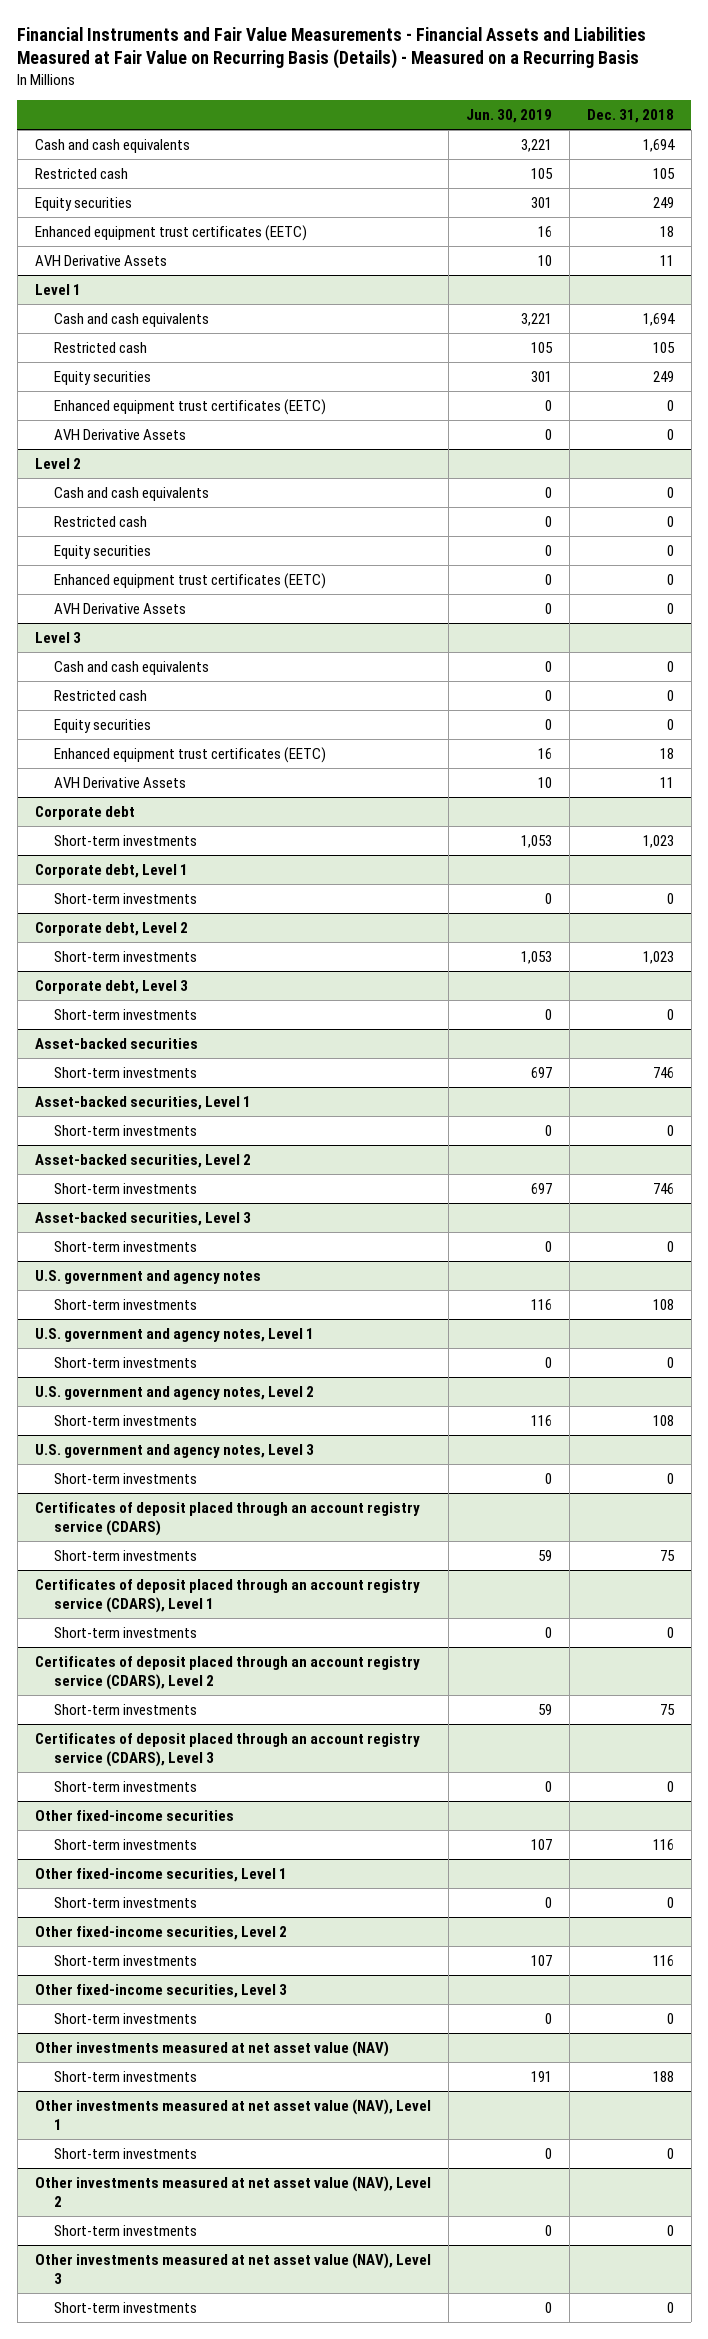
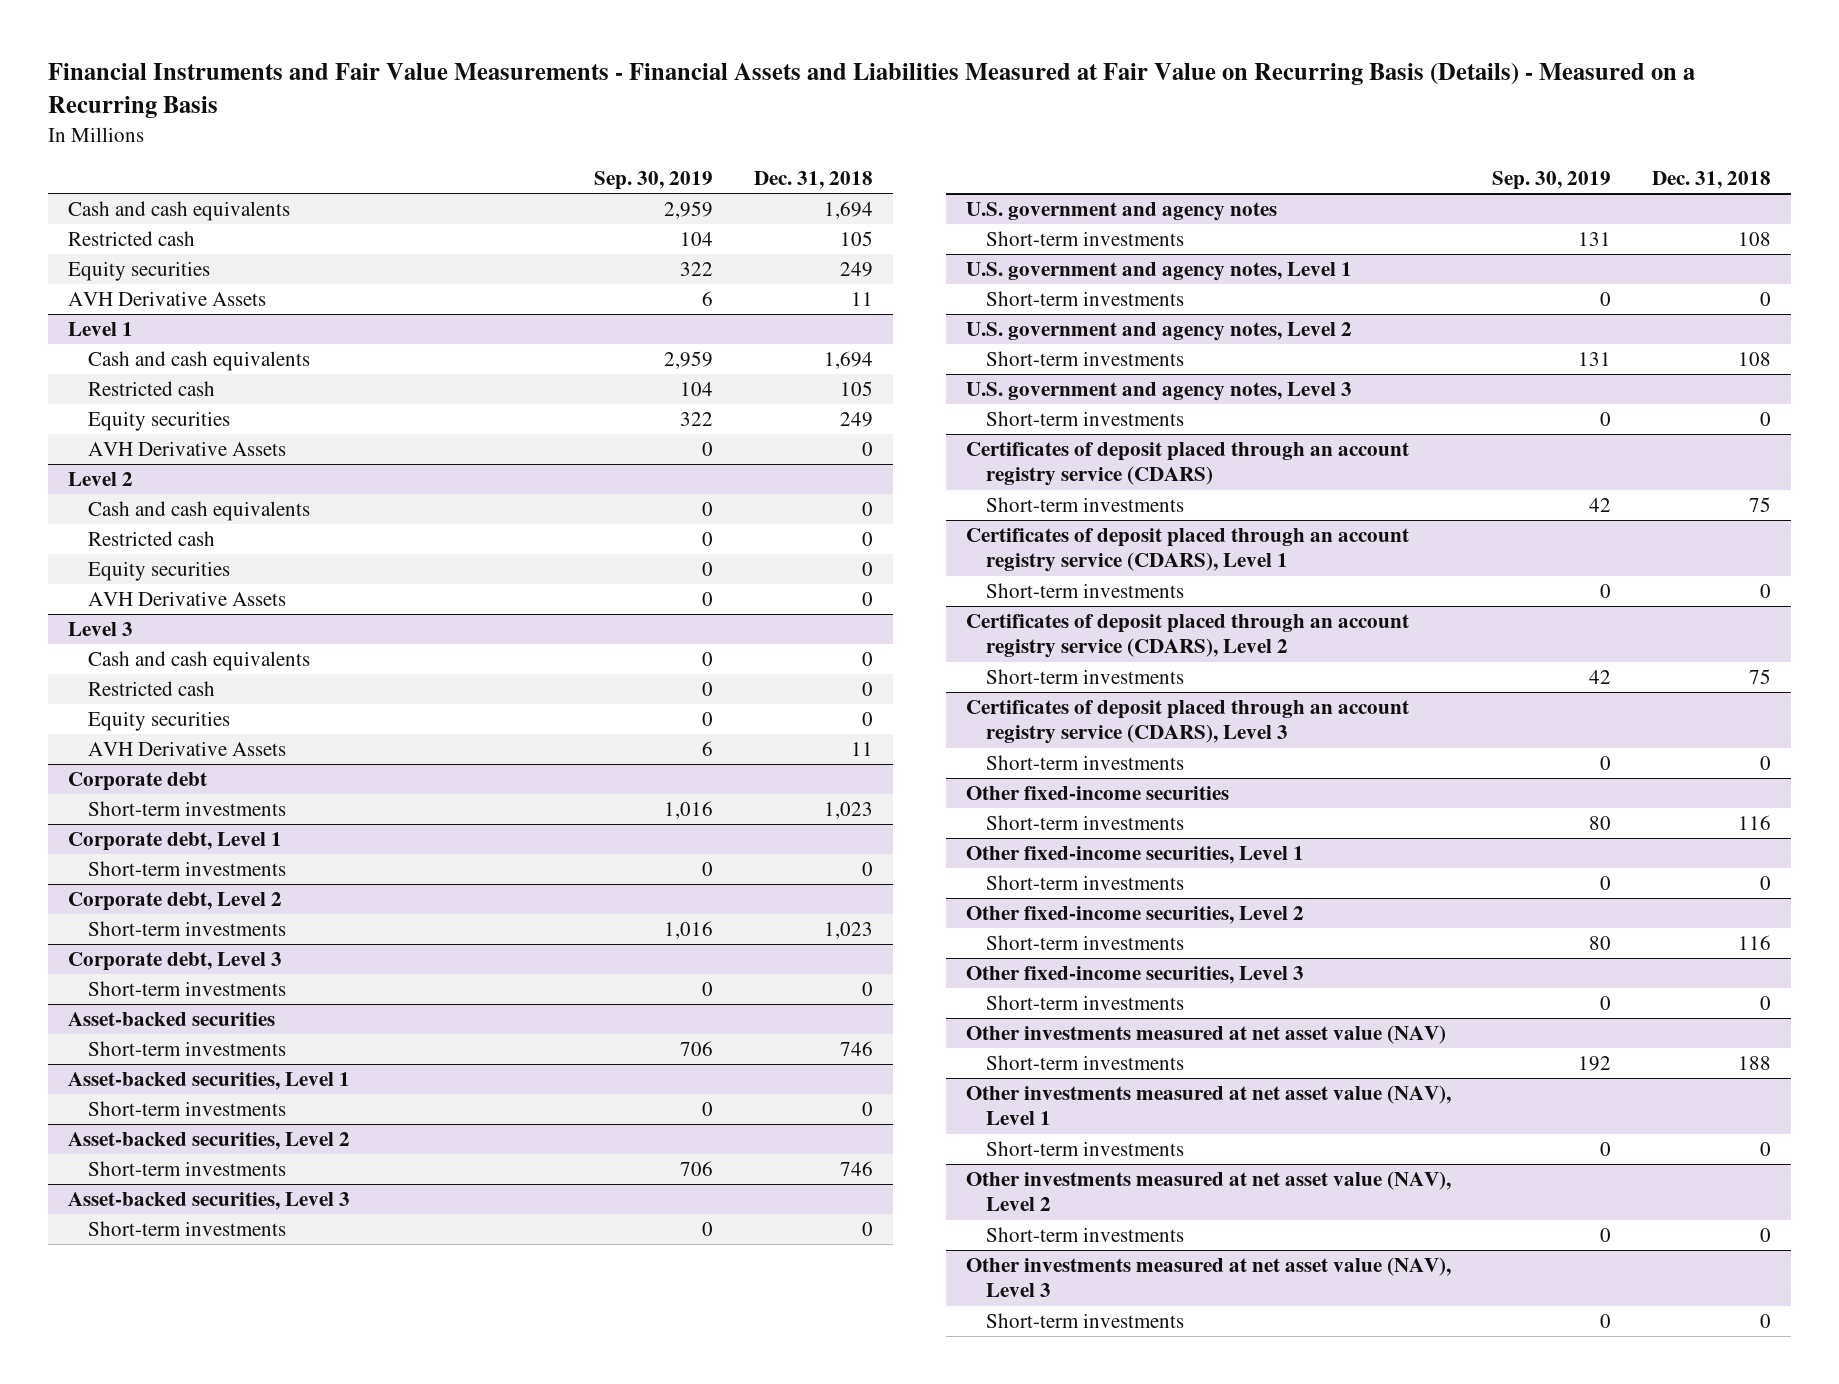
[465,109,552,124] Jun. 30, 2019 -> none
none -> [593,170,713,190] Sep. 30, 2019
[34,224,307,241] Enhanced equipment trust certificates (EETC) -> none
[53,398,326,415] Enhanced equipment trust certificates (EETC) -> none
[53,572,326,589] Enhanced equipment trust certificates (EETC) -> none
[53,746,326,763] Enhanced equipment trust certificates (EETC) -> none

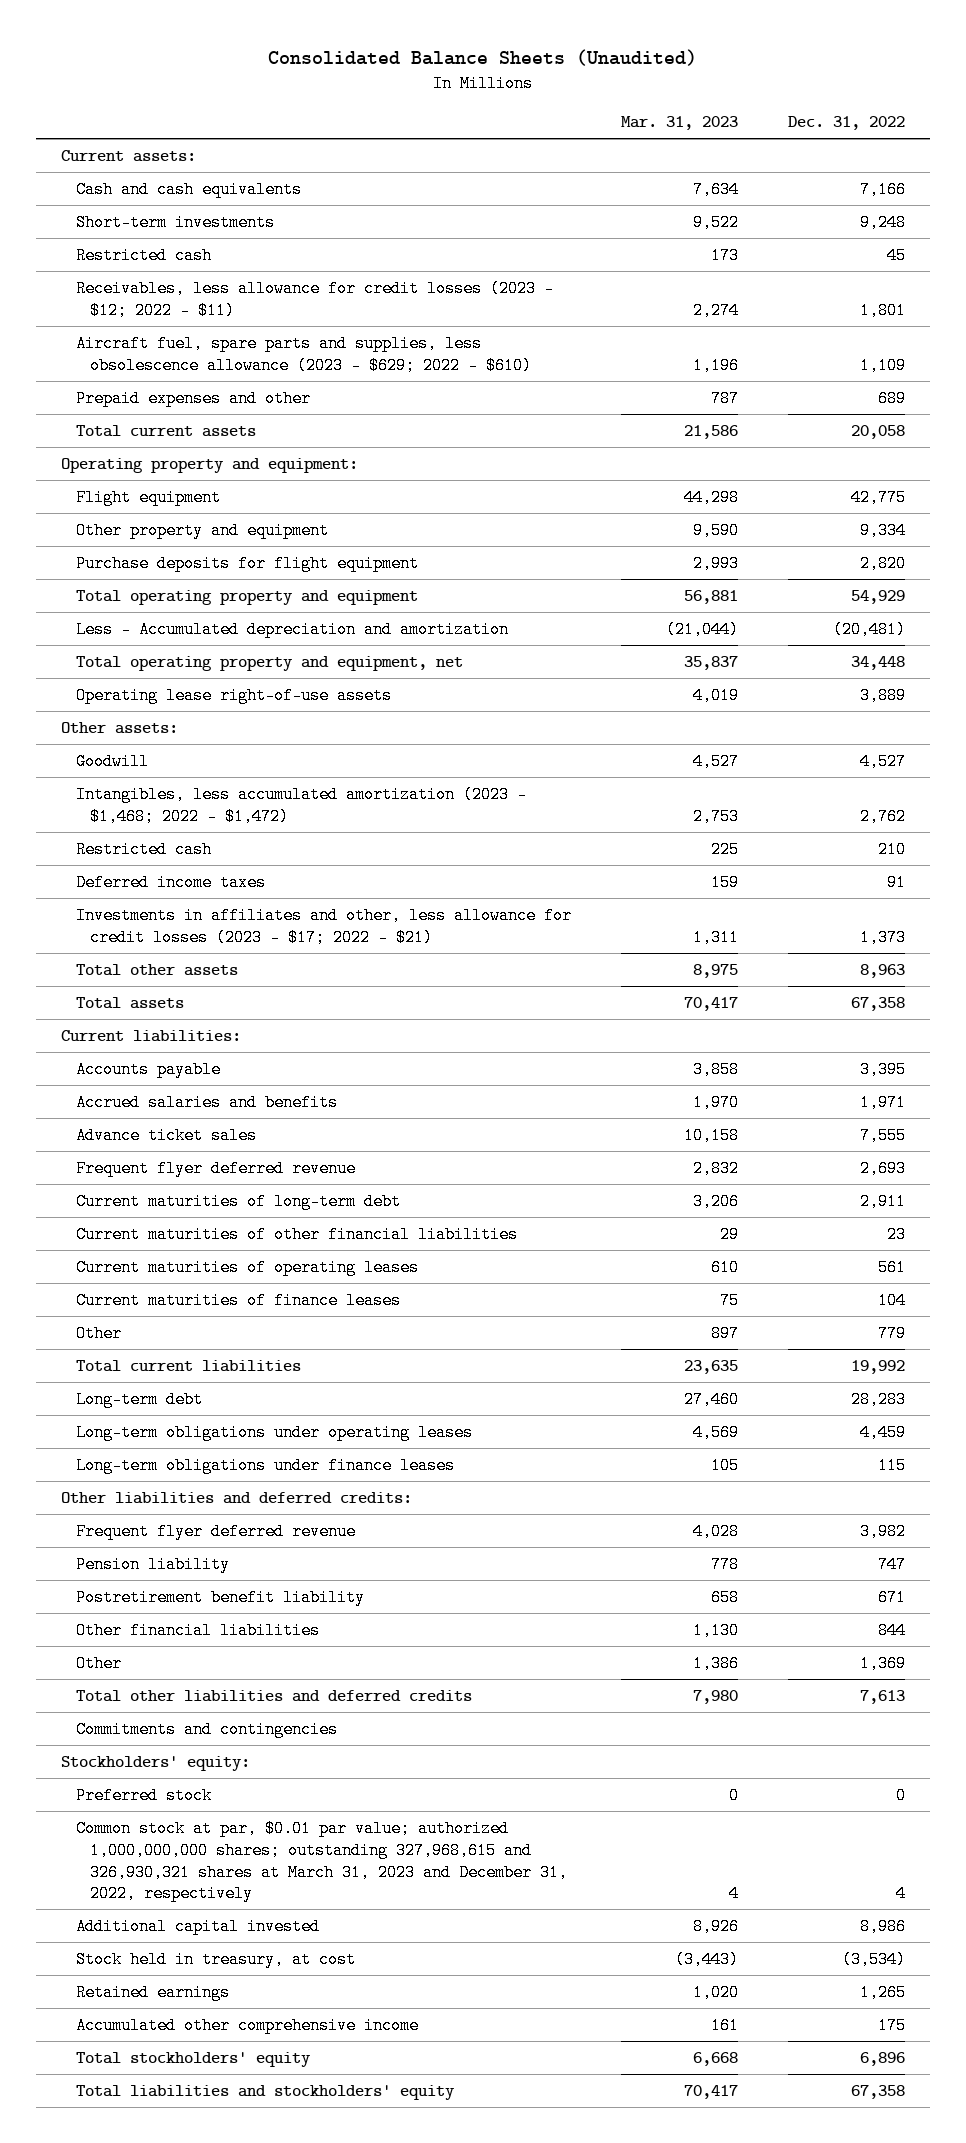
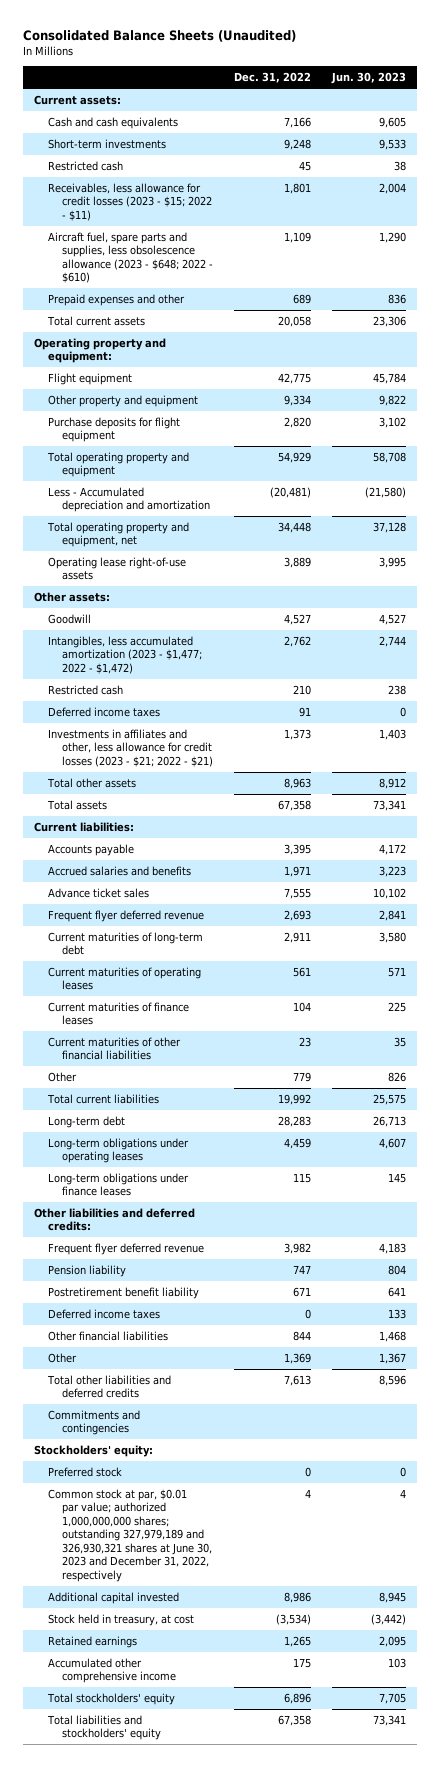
[620,116,738,131] Mar. 31, 2023 -> none
none -> [331,72,407,85] Jun. 30, 2023
[75,279,554,319] Receivables, less allowance for credit losses (2023 - $12; 2022 - $11) -> [47,182,212,221] Receivables, less allowance for credit losses (2023 - $15; 2022 - $11)
[75,334,533,374] Aircraft fuel, spare parts and supplies, less obsolescence allowance (2023 - $629; 2022 - $610) -> [47,231,213,284] Aircraft fuel, spare parts and supplies, less obsolescence allowance (2023 - $648; 2022 - $610)
[75,785,527,825] Intangibles, less accumulated amortization (2023 - $1,468; 2022 - $1,472) -> [47,635,202,674] Intangibles, less accumulated amortization (2023 - $1,477; 2022 - $1,472)
[75,906,572,946] Investments in affiliates and other, less allowance for credit losses (2023 - $17; 2022 - $21) -> [47,728,213,767] Investments in affiliates and other, less allowance for credit losses (2023 - $21; 2022 - $21)
[75,1225,518,1243] Current maturities of other financial liabilities -> [47,1036,181,1061] Current maturities of other financial liabilities
none -> [47,1308,160,1319] Deferred income taxes
[75,1819,569,1903] Common stock at par, $0.01 par value; authorized 1,000,000,000 shares; outstanding 327,968,615 and 326,930,321 shares at March 31, 2023 and December 31, 2022, respectively -> [47,1488,212,1582] Common stock at par, $0.01 par value; authorized 1,000,000,000 shares; outstanding 327,979,189 and 326,930,321 shares at June 30, 2023 and December 31, 2022, respectively

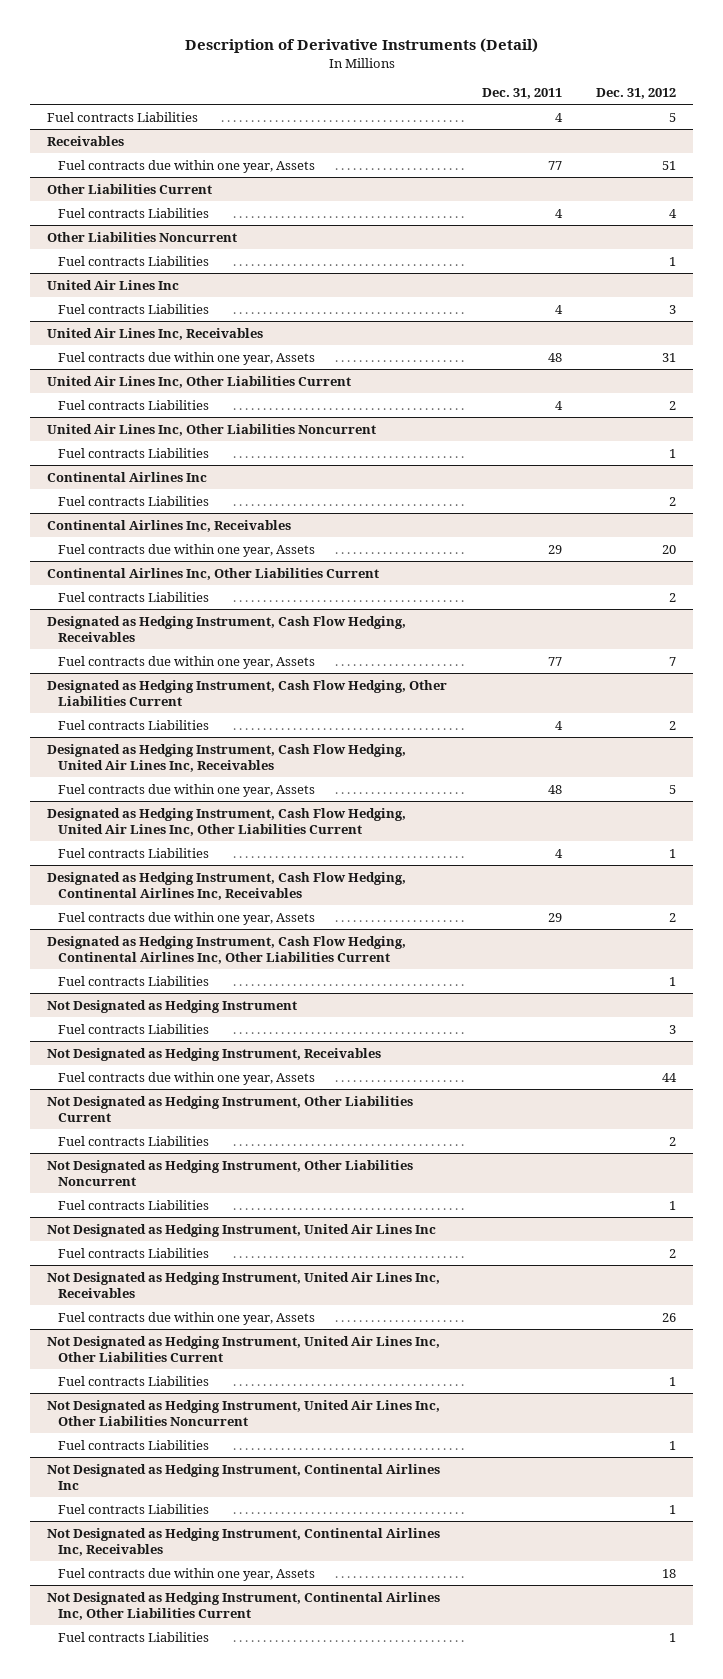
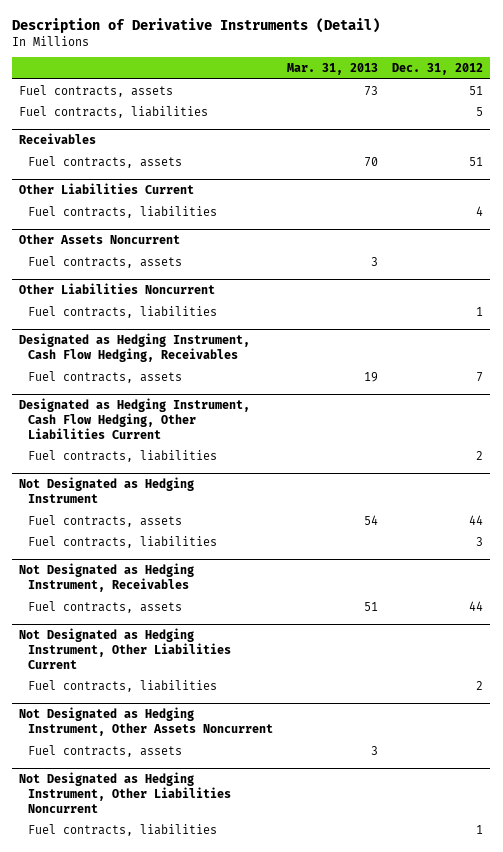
[481,88,562,100] Dec. 31, 2011 -> none
none -> [287,63,379,76] Mar. 31, 2013
none -> [19,84,174,97] Fuel contracts, assets
[47,111,199,122] Fuel contracts Liabilities -> [19,105,209,118] Fuel contracts, liabilities
[57,159,315,173] Fuel contracts due within one year, Assets -> [28,155,183,168] Fuel contracts, assets
[57,207,209,218] Fuel contracts Liabilities -> [28,205,218,218] Fuel contracts, liabilities
none -> [19,234,181,245] Other Assets Noncurrent
none -> [28,255,183,268] Fuel contracts, assets
[47,279,180,290] United Air Lines Inc -> none
[57,303,209,314] Fuel contracts Liabilities -> none
[47,327,264,340] United Air Lines Inc, Receivables -> none
[57,351,315,365] Fuel contracts due within one year, Assets -> none
[47,375,352,388] United Air Lines Inc, Other Liabilities Current -> none
[57,399,209,410] Fuel contracts Liabilities -> none
[47,423,377,436] United Air Lines Inc, Other Liabilities Noncurrent -> none
[57,447,209,458] Fuel contracts Liabilities -> none
[47,471,208,482] Continental Airlines Inc -> none
[57,495,209,506] Fuel contracts Liabilities -> none
[47,519,292,532] Continental Airlines Inc, Receivables -> none
[57,543,315,557] Fuel contracts due within one year, Assets -> none
[47,567,380,580] Continental Airlines Inc, Other Liabilities Current -> none
[57,591,209,602] Fuel contracts Liabilities -> none
[57,255,209,266] Fuel contracts Liabilities -> [28,305,218,318] Fuel contracts, liabilities
[57,655,315,669] Fuel contracts due within one year, Assets -> [28,370,183,383] Fuel contracts, assets
[47,743,407,773] Designated as Hedging Instrument, Cash Flow Hedging, United Air Lines Inc, Receivables -> none
[57,783,315,797] Fuel contracts due within one year, Assets -> none
[47,807,407,837] Designated as Hedging Instrument, Cash Flow Hedging, United Air Lines Inc, Other Liabilities Current -> none
[57,847,209,858] Fuel contracts Liabilities -> none
[47,871,407,901] Designated as Hedging Instrument, Cash Flow Hedging, Continental Airlines Inc, Receivables -> none
[57,911,315,925] Fuel contracts due within one year, Assets -> none
[47,935,407,965] Designated as Hedging Instrument, Cash Flow Hedging, Continental Airlines Inc, Other Liabilities Current -> none
[57,975,209,986] Fuel contracts Liabilities -> none
[57,719,209,730] Fuel contracts Liabilities -> [28,449,218,462] Fuel contracts, liabilities
none -> [28,514,183,527] Fuel contracts, assets
[57,1023,209,1034] Fuel contracts Liabilities -> [28,535,218,548] Fuel contracts, liabilities
[57,1071,315,1085] Fuel contracts due within one year, Assets -> [28,600,183,613] Fuel contracts, assets
[57,1135,209,1146] Fuel contracts Liabilities -> [28,679,218,692] Fuel contracts, liabilities
none -> [19,707,274,736] Not Designated as Hedging Instrument, Other Assets Noncurrent
none -> [28,744,183,757] Fuel contracts, assets
[47,1223,437,1237] Not Designated as Hedging Instrument, United Air Lines Inc -> none
[57,1247,209,1258] Fuel contracts Liabilities -> none
[47,1271,441,1299] Not Designated as Hedging Instrument, United Air Lines Inc, Receivables -> none
[57,1311,315,1325] Fuel contracts due within one year, Assets -> none
[47,1335,441,1363] Not Designated as Hedging Instrument, United Air Lines Inc, Other Liabilities Current -> none
[57,1375,209,1386] Fuel contracts Liabilities -> none
[47,1399,441,1427] Not Designated as Hedging Instrument, United Air Lines Inc, Other Liabilities Noncurrent -> none
[57,1439,209,1450] Fuel contracts Liabilities -> none
[47,1463,441,1491] Not Designated as Hedging Instrument, Continental Airlines Inc -> none
[57,1503,209,1514] Fuel contracts Liabilities -> none
[47,1527,441,1557] Not Designated as Hedging Instrument, Continental Airlines Inc, Receivables -> none
[57,1567,315,1581] Fuel contracts due within one year, Assets -> none
[47,1591,441,1621] Not Designated as Hedging Instrument, Continental Airlines Inc, Other Liabilities Current -> none
[57,1631,209,1642] Fuel contracts Liabilities -> none
[57,1199,209,1210] Fuel contracts Liabilities -> [28,823,218,836] Fuel contracts, liabilities

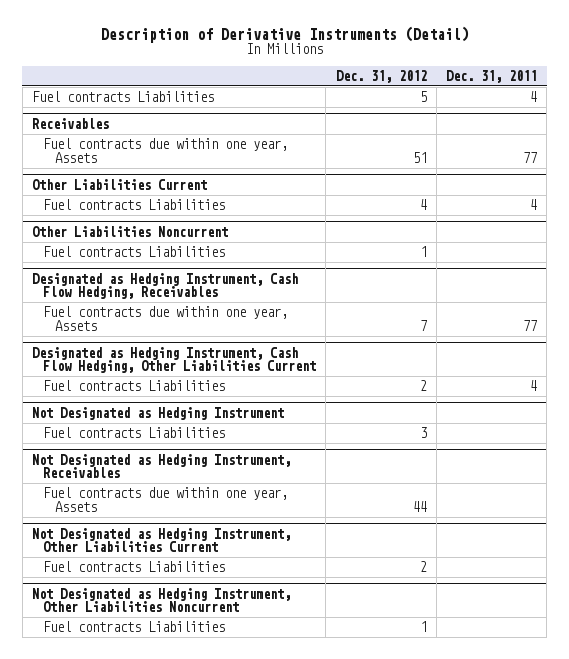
[287,63,379,76] Mar. 31, 2013 -> none
none -> [445,69,537,83] Dec. 31, 2011
[19,84,174,97] Fuel contracts, assets -> none
[19,105,209,118] Fuel contracts, liabilities -> [32,91,215,103] Fuel contracts Liabilities
[28,155,183,168] Fuel contracts, assets -> [43,138,289,163] Fuel contracts due within one year, Assets
[19,234,181,245] Other Assets Noncurrent -> none
[28,255,183,268] Fuel contracts, assets -> none
[28,205,218,218] Fuel contracts, liabilities -> [43,199,226,211] Fuel contracts Liabilities
[28,305,218,318] Fuel contracts, liabilities -> [43,246,226,258] Fuel contracts Liabilities
[28,370,183,383] Fuel contracts, assets -> [43,306,289,331] Fuel contracts due within one year, Assets
[28,449,218,462] Fuel contracts, liabilities -> [43,380,226,392] Fuel contracts Liabilities
[28,514,183,527] Fuel contracts, assets -> none
[28,535,218,548] Fuel contracts, liabilities -> [43,427,226,439] Fuel contracts Liabilities
[28,600,183,613] Fuel contracts, assets -> [43,487,289,512] Fuel contracts due within one year, Assets
[19,707,274,736] Not Designated as Hedging Instrument, Other Assets Noncurrent -> none
[28,744,183,757] Fuel contracts, assets -> none
[28,679,218,692] Fuel contracts, liabilities -> [43,561,226,573] Fuel contracts Liabilities
[28,823,218,836] Fuel contracts, liabilities -> [43,621,226,633] Fuel contracts Liabilities

